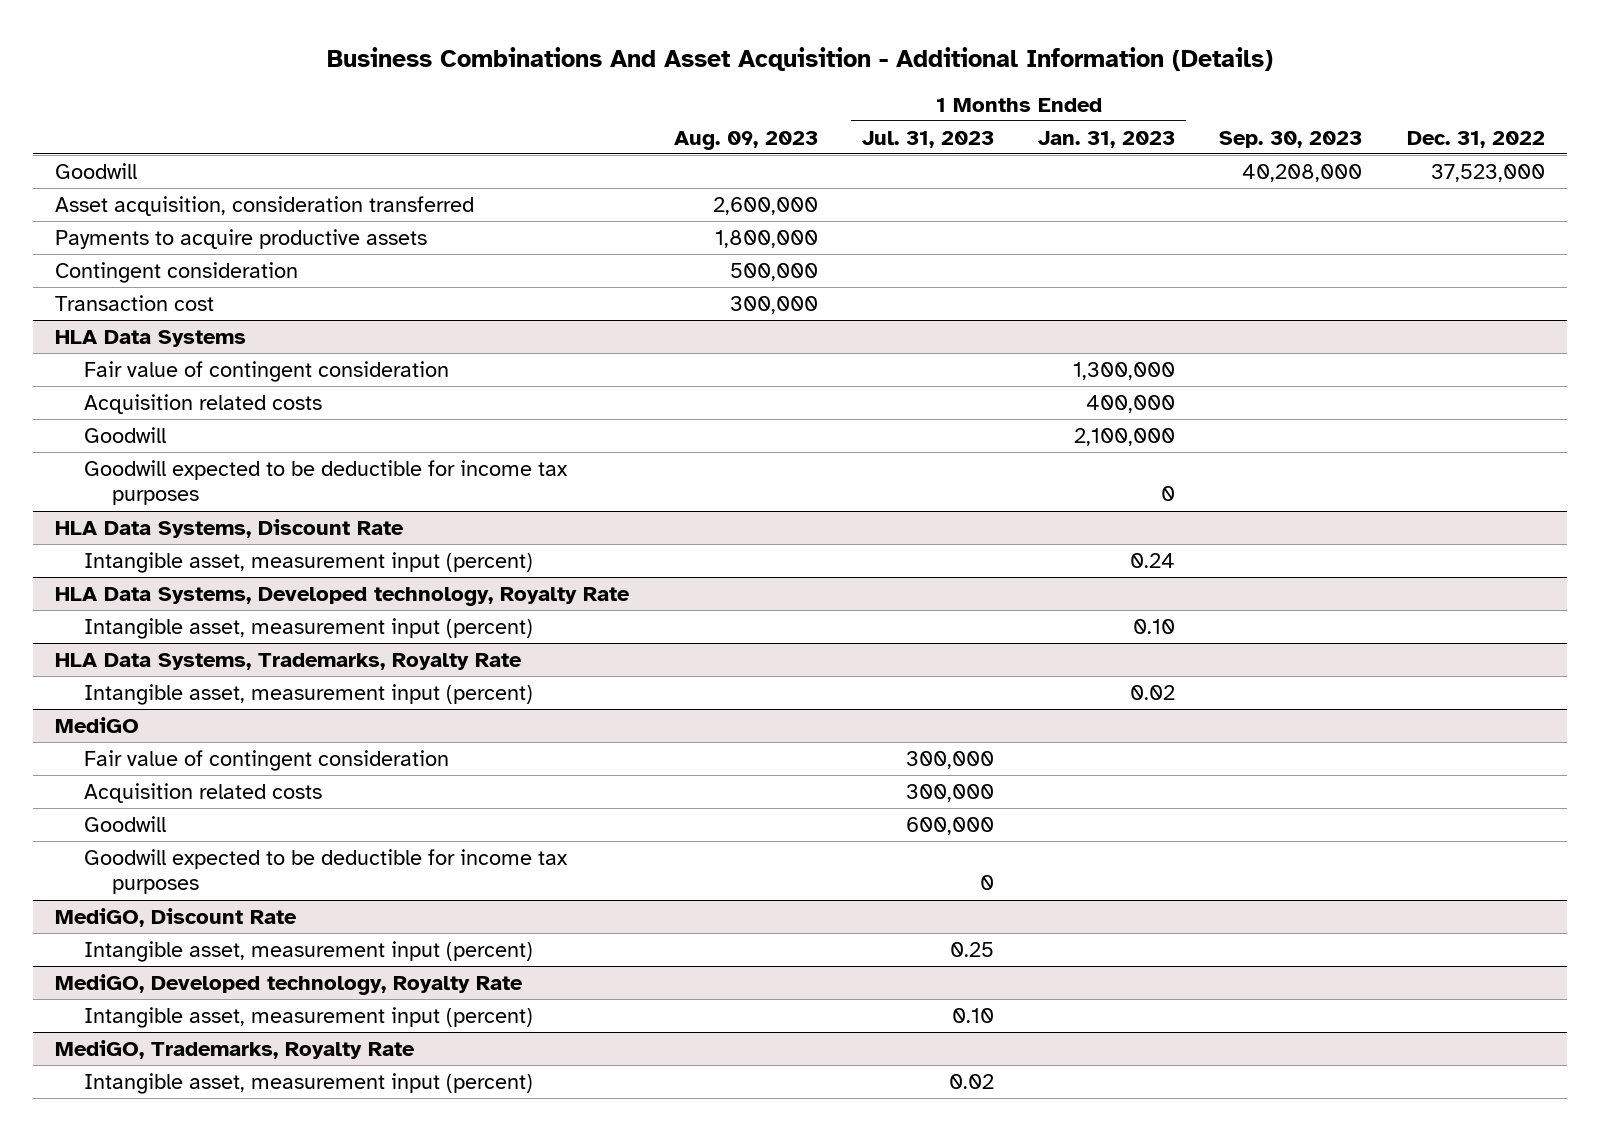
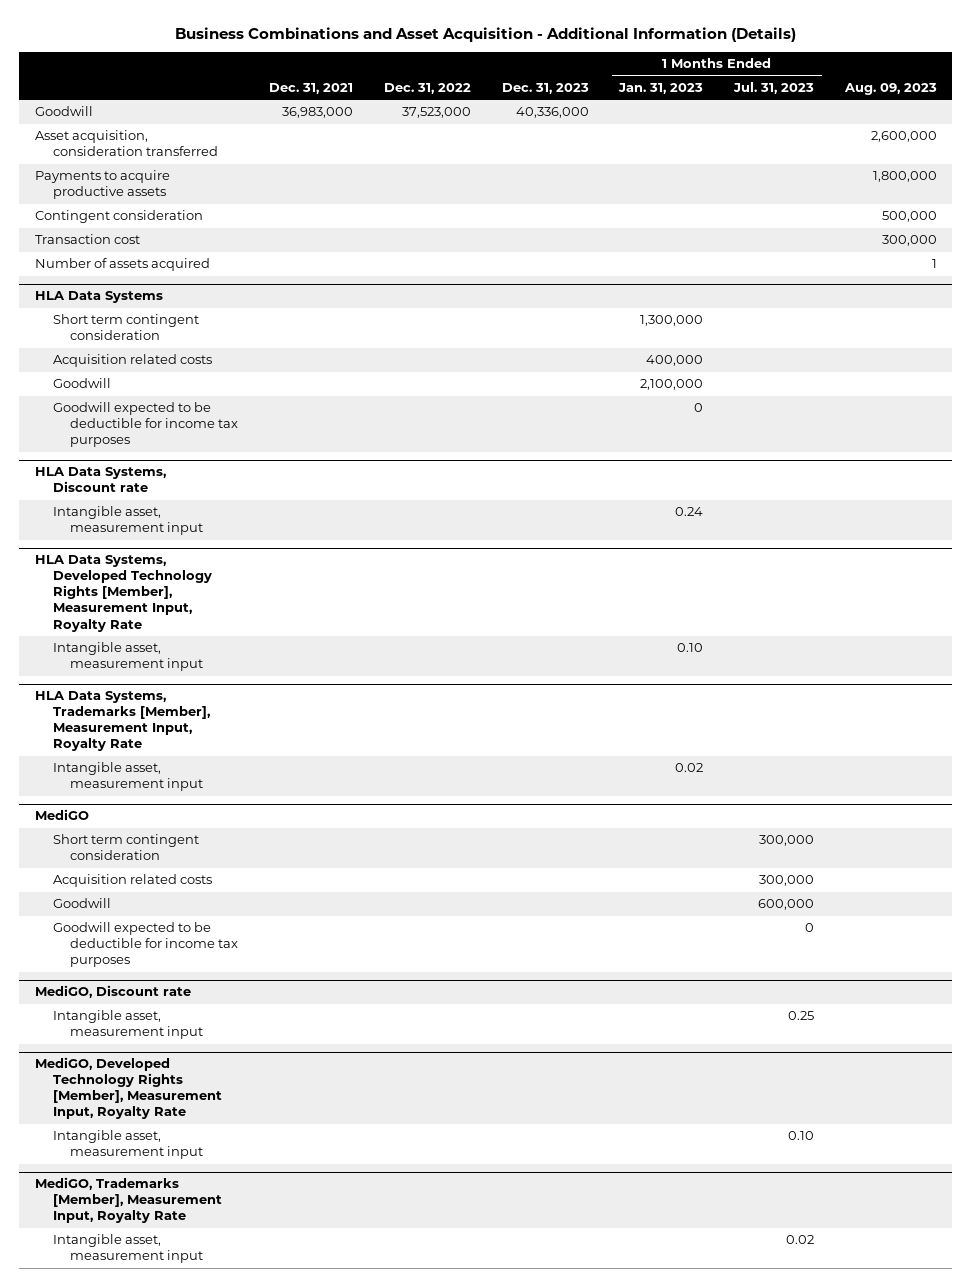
[327,46,1274,71] Business Combinations And Asset Acquisition - Additional Information (Details) -> [174,27,796,43] Business Combinations and Asset Acquisition - Additional Information (Details)
[1219,130,1363,148] Sep. 30, 2023 -> none
none -> [269,83,354,95] Dec. 31, 2021
none -> [501,83,589,95] Dec. 31, 2023
none -> [34,258,210,272] Number of assets acquired
[83,360,449,382] Fair value of contingent consideration -> [52,314,199,341] Short term contingent consideration
[55,518,405,538] HLA Data Systems, Discount Rate -> [34,467,166,493] HLA Data Systems, Discount rate
[83,551,533,573] Intangible asset, measurement input (percent) -> [52,506,204,536] Intangible asset, measurement input
[55,586,631,606] HLA Data Systems, Developed technology, Royalty Rate -> [34,555,212,632] HLA Data Systems, Developed Technology Rights [Member], Measurement Input, Royalty Rate
[83,617,533,639] Intangible asset, measurement input (percent) -> [52,642,204,672] Intangible asset, measurement input
[55,652,523,670] HLA Data Systems, Trademarks, Royalty Rate -> [34,691,210,752] HLA Data Systems, Trademarks [Member], Measurement Input, Royalty Rate
[83,683,533,705] Intangible asset, measurement input (percent) -> [52,762,204,792] Intangible asset, measurement input
[83,749,449,771] Fair value of contingent consideration -> [52,834,199,861] Short term contingent consideration
[55,907,298,927] MediGO, Discount Rate -> [34,985,191,999] MediGO, Discount rate
[83,940,533,962] Intangible asset, measurement input (percent) -> [52,1010,204,1040] Intangible asset, measurement input
[55,973,524,995] MediGO, Developed technology, Royalty Rate -> [34,1057,222,1120] MediGO, Developed Technology Rights [Member], Measurement Input, Royalty Rate
[83,1006,533,1028] Intangible asset, measurement input (percent) -> [52,1130,204,1160] Intangible asset, measurement input
[55,1039,416,1059] MediGO, Trademarks, Royalty Rate -> [34,1177,222,1224] MediGO, Trademarks [Member], Measurement Input, Royalty Rate
[83,1072,533,1094] Intangible asset, measurement input (percent) -> [52,1234,204,1264] Intangible asset, measurement input

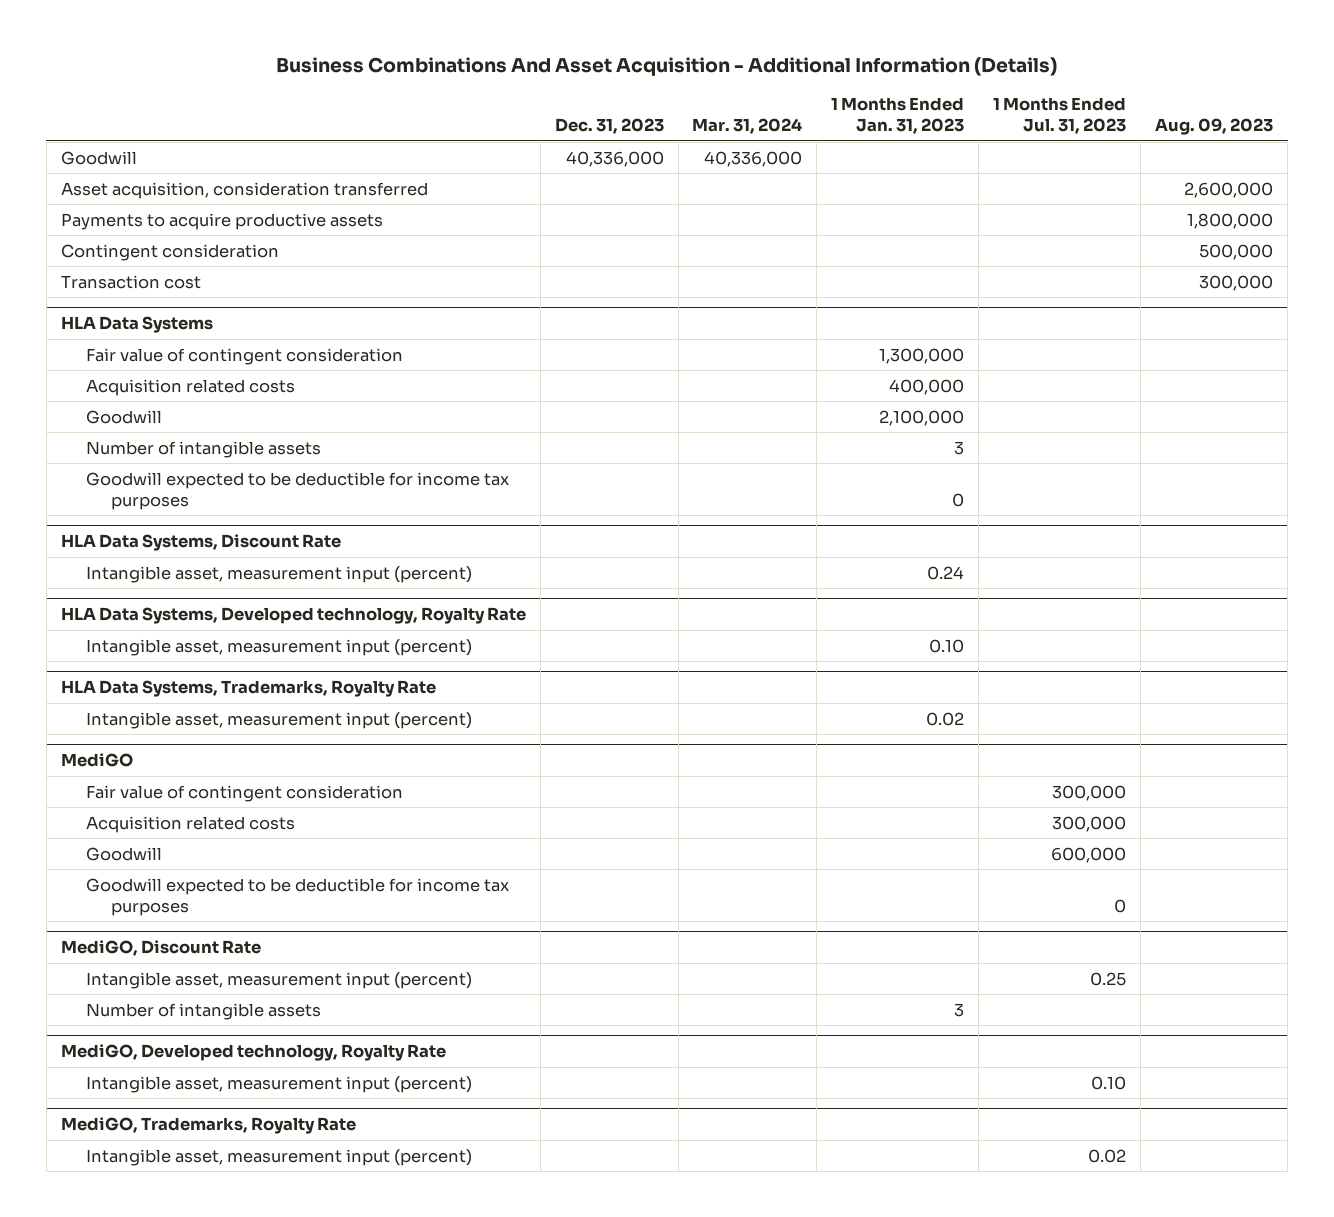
[174,27,796,43] Business Combinations and Asset Acquisition - Additional Information (Details) -> [275,56,1057,76] Business Combinations And Asset Acquisition - Additional Information (Details)
[269,83,354,95] Dec. 31, 2021 -> none
[383,83,471,95] Dec. 31, 2022 -> none
none -> [692,118,803,135] Mar. 31, 2024
[34,258,210,272] Number of assets acquired -> none
[52,314,199,341] Short term contingent consideration -> [85,347,403,365] Fair value of contingent consideration
none -> [85,440,321,458] Number of intangible assets
[34,467,166,493] HLA Data Systems, Discount rate -> [60,534,341,552] HLA Data Systems, Discount Rate
[52,506,204,536] Intangible asset, measurement input -> [85,565,472,583] Intangible asset, measurement input (percent)
[34,555,212,632] HLA Data Systems, Developed Technology Rights [Member], Measurement Input, Royalty Rate -> [60,607,526,625] HLA Data Systems, Developed technology, Royalty Rate
[52,642,204,672] Intangible asset, measurement input -> [85,638,472,656] Intangible asset, measurement input (percent)
[34,691,210,752] HLA Data Systems, Trademarks [Member], Measurement Input, Royalty Rate -> [60,680,436,698] HLA Data Systems, Trademarks, Royalty Rate
[52,762,204,792] Intangible asset, measurement input -> [85,711,472,729] Intangible asset, measurement input (percent)
[52,834,199,861] Short term contingent consideration -> [85,784,403,802] Fair value of contingent consideration
[34,985,191,999] MediGO, Discount rate -> [60,940,261,957] MediGO, Discount Rate
[52,1010,204,1040] Intangible asset, measurement input -> [85,971,472,989] Intangible asset, measurement input (percent)
none -> [85,1002,321,1020] Number of intangible assets
[34,1057,222,1120] MediGO, Developed Technology Rights [Member], Measurement Input, Royalty Rate -> [60,1044,446,1062] MediGO, Developed technology, Royalty Rate
[52,1130,204,1160] Intangible asset, measurement input -> [85,1075,472,1093] Intangible asset, measurement input (percent)
[34,1177,222,1224] MediGO, Trademarks [Member], Measurement Input, Royalty Rate -> [60,1117,356,1135] MediGO, Trademarks, Royalty Rate
[52,1234,204,1264] Intangible asset, measurement input -> [85,1148,472,1166] Intangible asset, measurement input (percent)

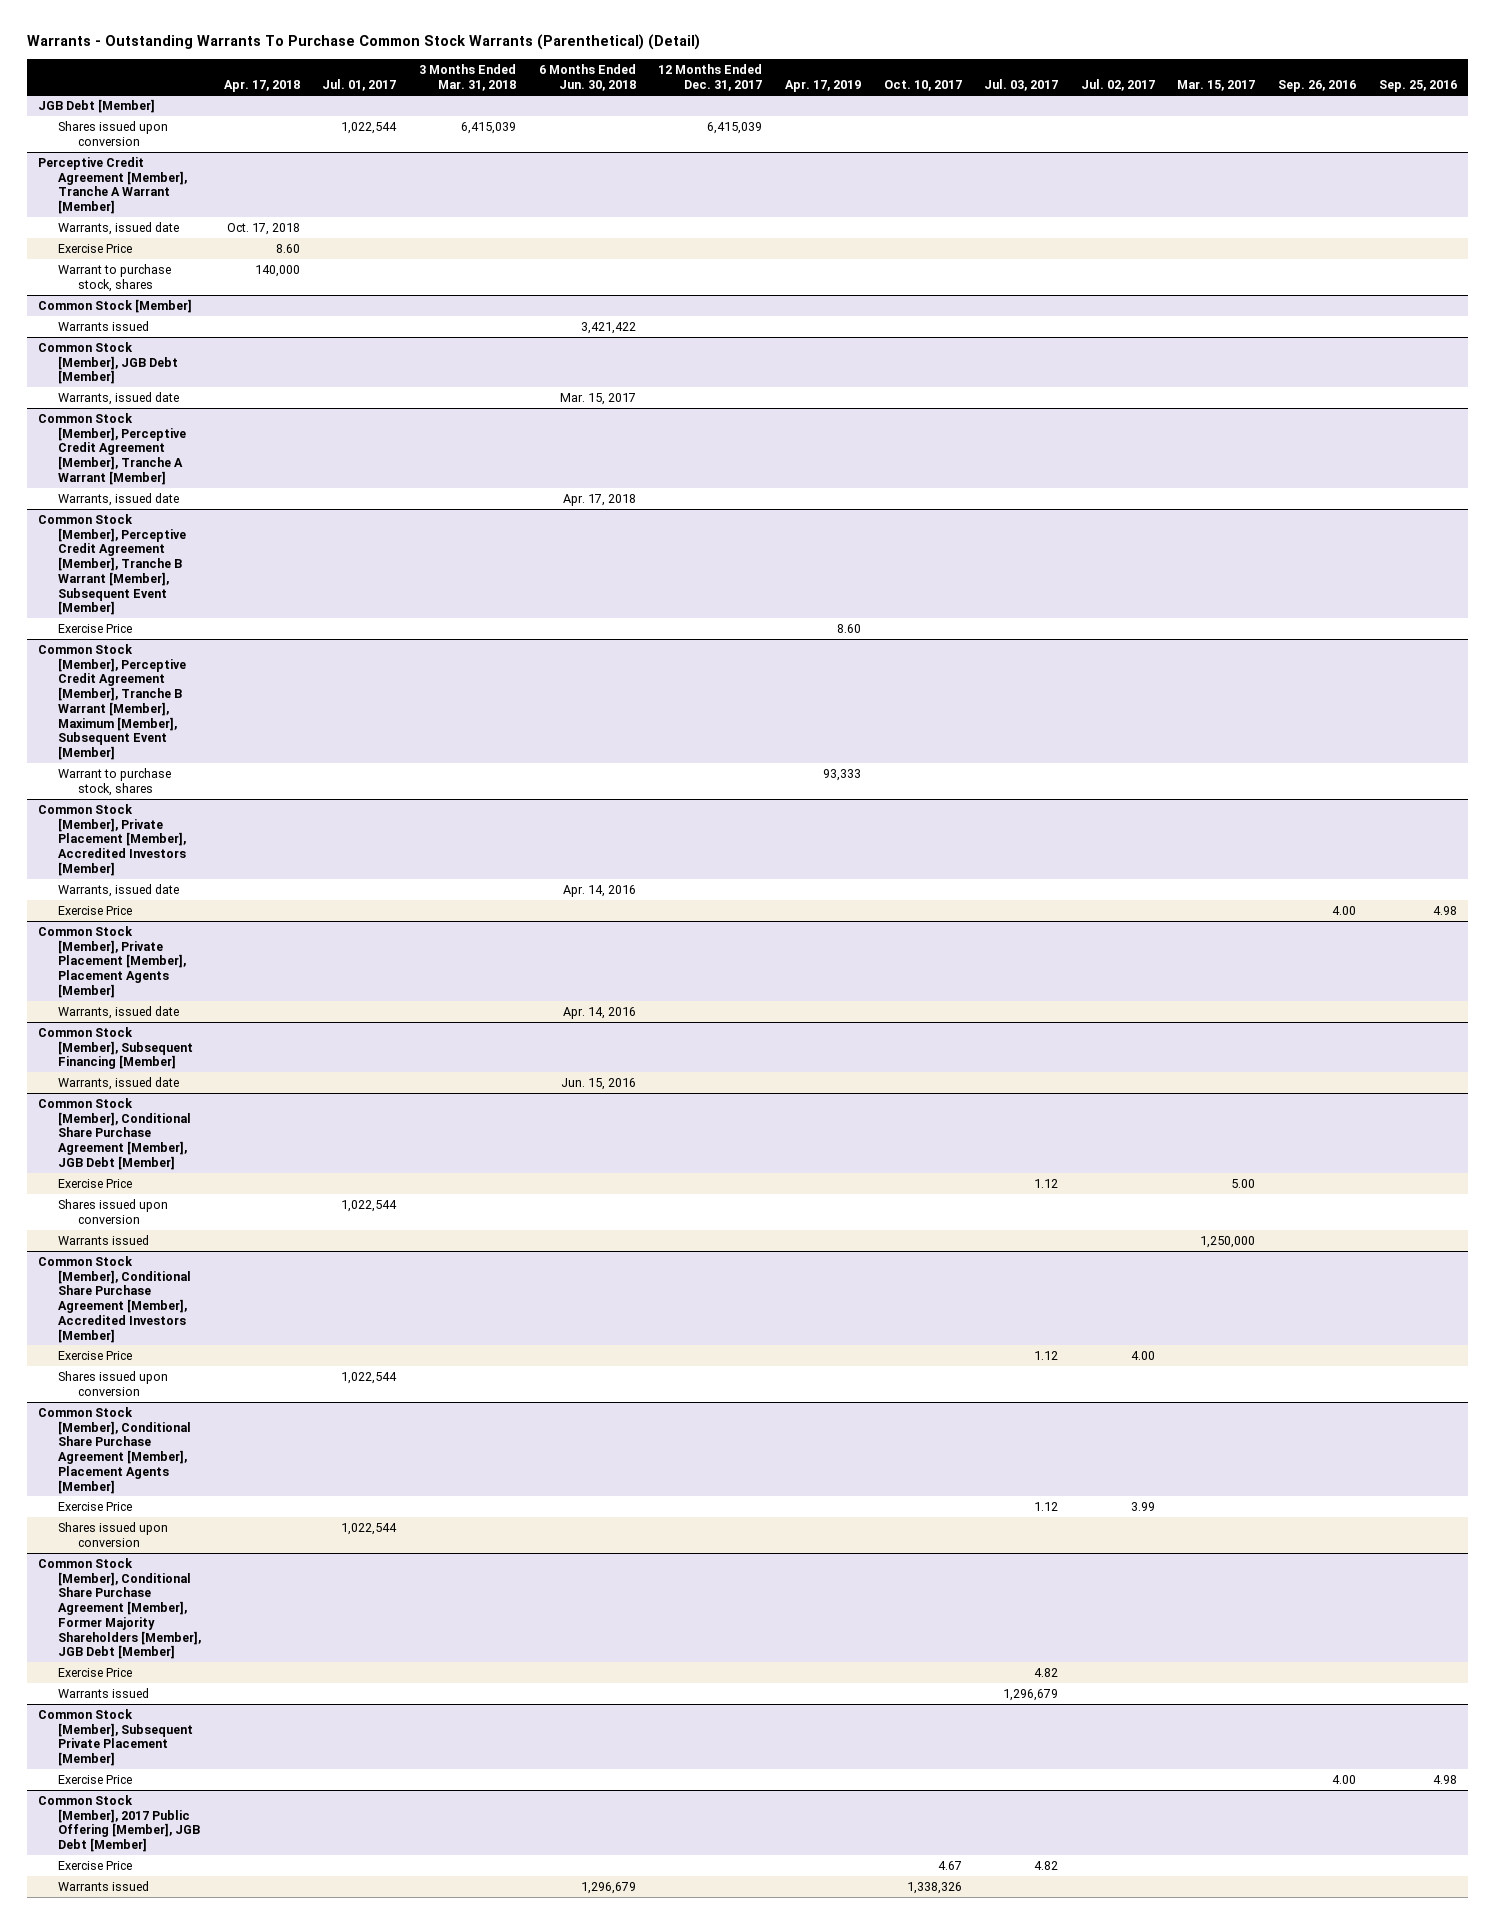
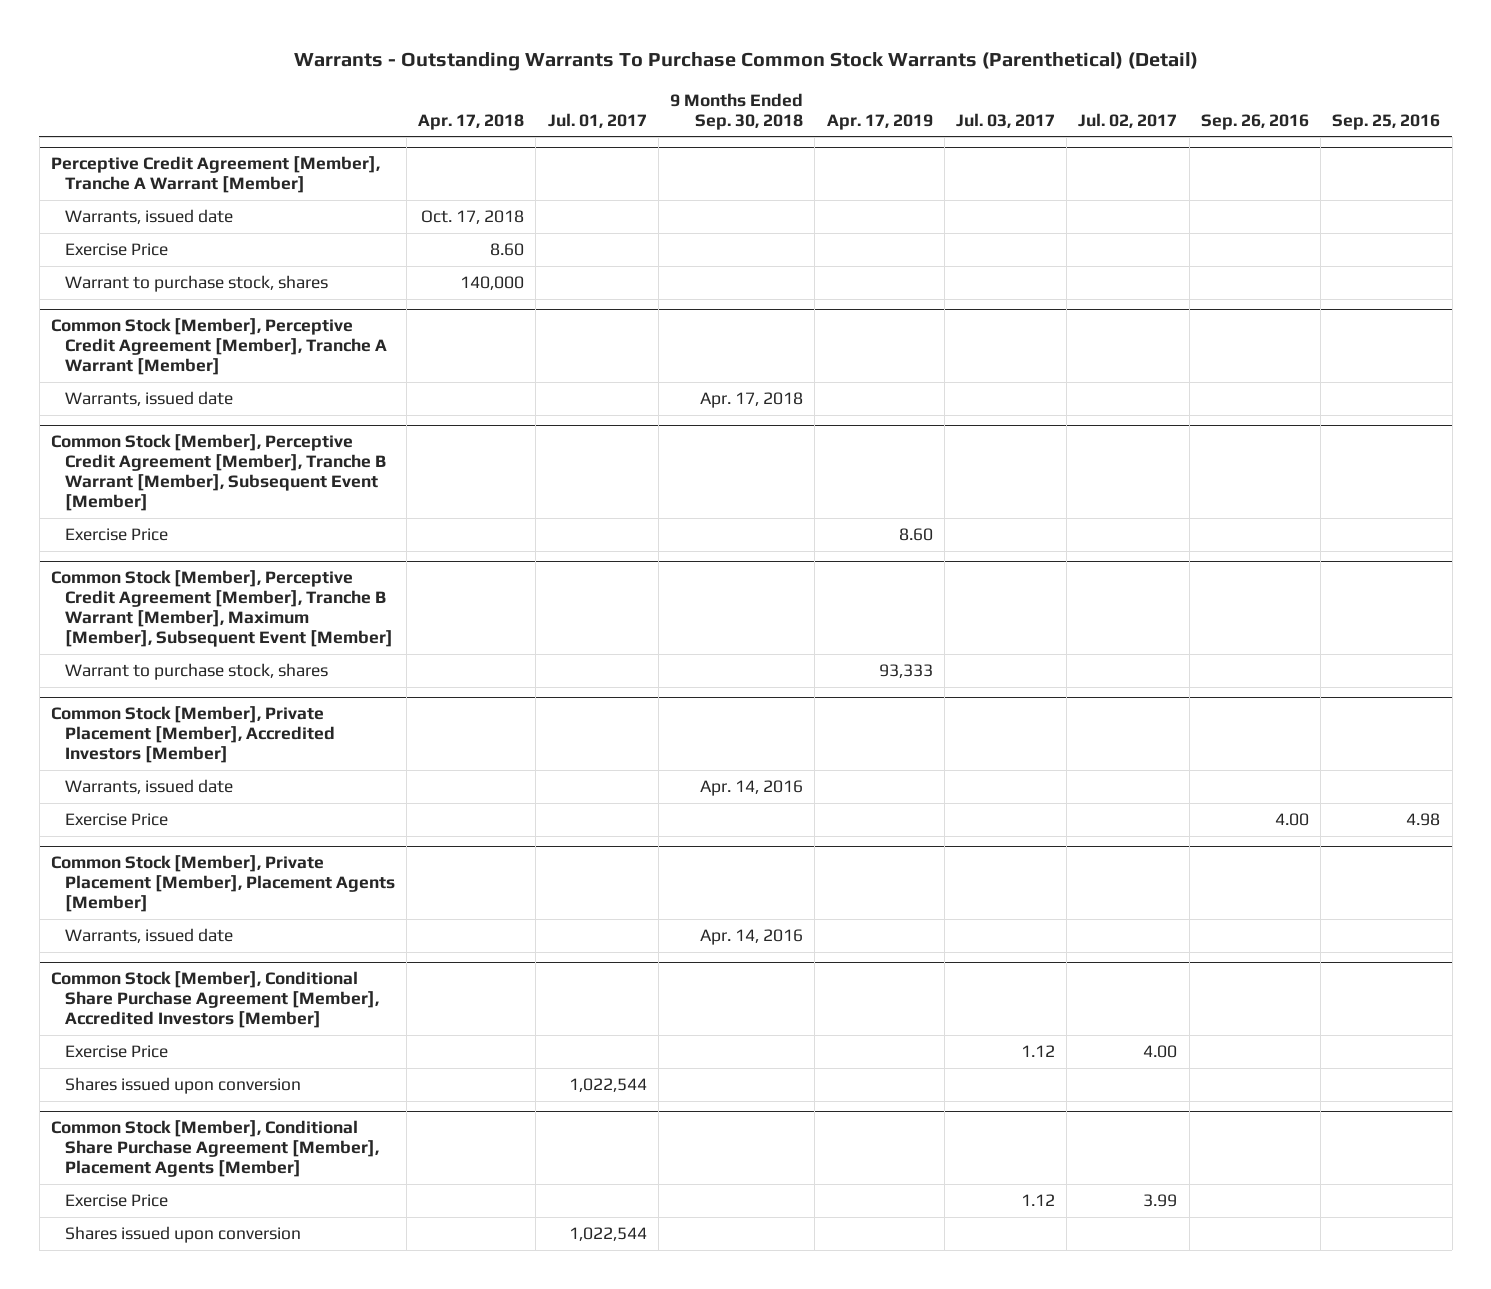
[418,63,516,91] 3 Months Ended Mar. 31, 2018 -> none
[538,63,636,91] 6 Months Ended Jun. 30, 2018 -> none
[658,63,763,91] 12 Months Ended Dec. 31, 2017 -> none
[883,79,962,91] Oct. 10, 2017 -> none
[1177,79,1256,91] Mar. 15, 2017 -> none
none -> [670,92,804,130] 9 Months Ended Sep. 30, 2018
[38,98,156,113] JGB Debt [Member] -> none
[58,120,169,146] Shares issued upon conversion -> none
[38,298,193,313] Common Stock [Member] -> none
[58,320,150,331] Warrants issued -> none
[38,341,179,385] Common Stock [Member], JGB Debt [Member] -> none
[58,391,180,405] Warrants, issued date -> none
[38,1026,194,1070] Common Stock [Member], Subsequent Financing [Member] -> none
[58,1076,180,1090] Warrants, issued date -> none
[38,1097,192,1170] Common Stock [Member], Conditional Share Purchase Agreement [Member], JGB Debt [Member] -> none
[58,1178,133,1188] Exercise Price -> none
[58,1198,169,1224] Shares issued upon conversion -> none
[58,1234,150,1245] Warrants issued -> none
[38,1557,202,1660] Common Stock [Member], Conditional Share Purchase Agreement [Member], Former Majority Shareholders [Member], JGB Debt [Member] -> none
[58,1667,133,1677] Exercise Price -> none
[58,1687,150,1698] Warrants issued -> none
[38,1708,194,1767] Common Stock [Member], Subsequent Private Placement [Member] -> none
[58,1774,133,1784] Exercise Price -> none
[38,1794,201,1853] Common Stock [Member], 2017 Public Offering [Member], JGB Debt [Member] -> none
[58,1860,133,1870] Exercise Price -> none
[58,1880,150,1891] Warrants issued -> none

